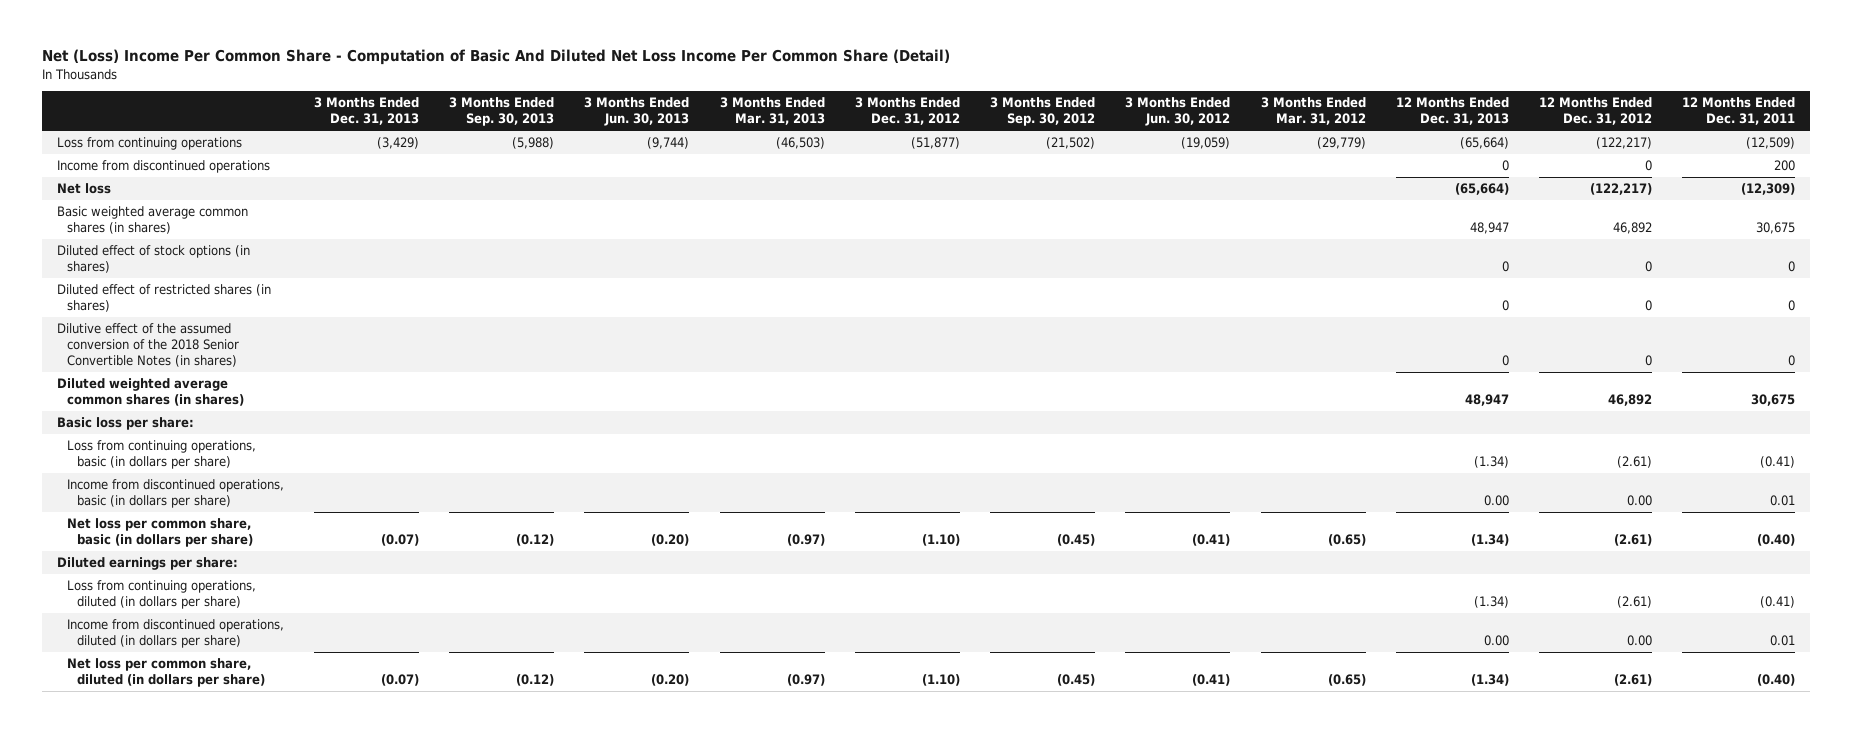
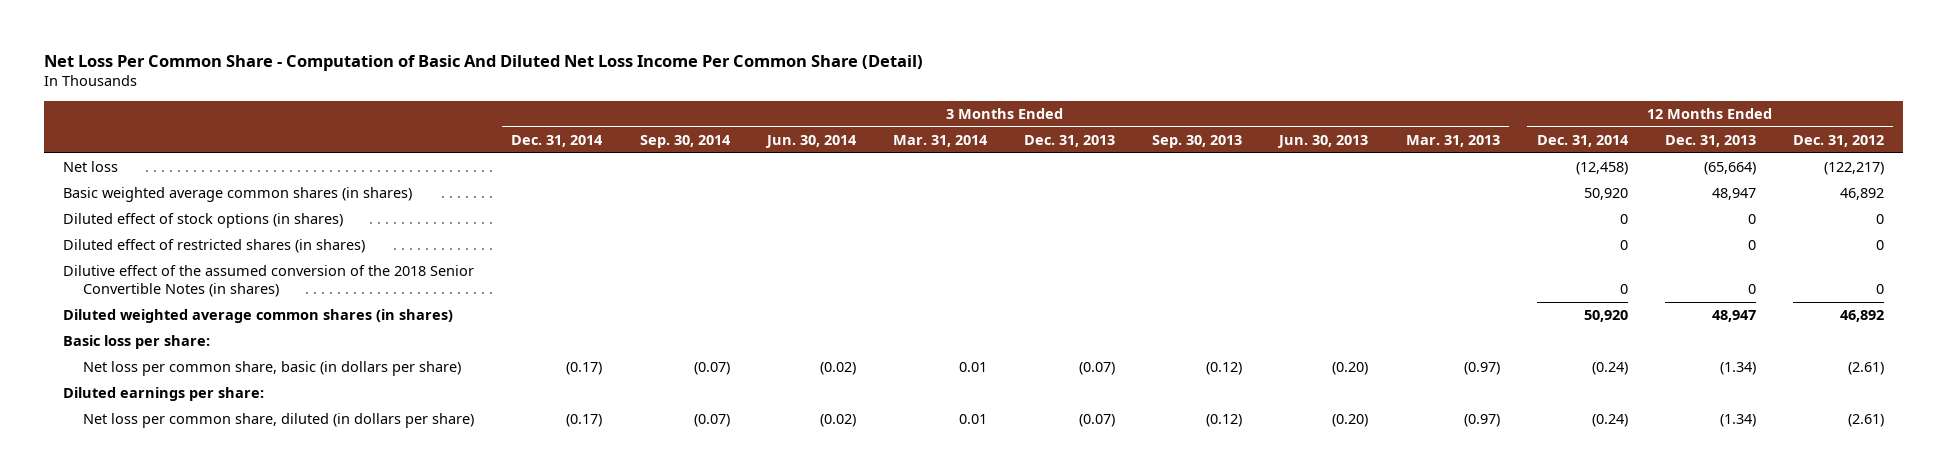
[41,49,950,66] Net (Loss) Income Per Common Share - Computation of Basic And Diluted Net Loss Income Per Common Share (Detail) -> [44,54,924,71] Net Loss Per Common Share - Computation of Basic And Diluted Net Loss Income Per Common Share (Detail)
[854,97,960,126] 3 Months Ended Dec. 31, 2012 -> none
[990,97,1096,127] 3 Months Ended Sep. 30, 2012 -> none
[1125,97,1231,127] 3 Months Ended Jun. 30, 2012 -> none
[1260,97,1366,126] 3 Months Ended Mar. 31, 2012 -> none
[1682,97,1796,126] 12 Months Ended Dec. 31, 2011 -> none
none -> [511,134,604,147] Dec. 31, 2014
none -> [639,134,731,148] Sep. 30, 2014
none -> [764,134,857,148] Jun. 30, 2014
none -> [892,134,988,147] Mar. 31, 2014
none -> [1536,134,1629,147] Dec. 31, 2014
[56,137,242,151] Loss from continuing operations -> none
[56,160,270,174] Income from discontinued operations -> none
[66,440,256,469] Loss from continuing operations, basic (in dollars per share) -> none
[66,479,284,508] Income from discontinued operations, basic (in dollars per share) -> none
[66,580,256,609] Loss from continuing operations, diluted (in dollars per share) -> none
[66,619,284,648] Income from discontinued operations, diluted (in dollars per share) -> none

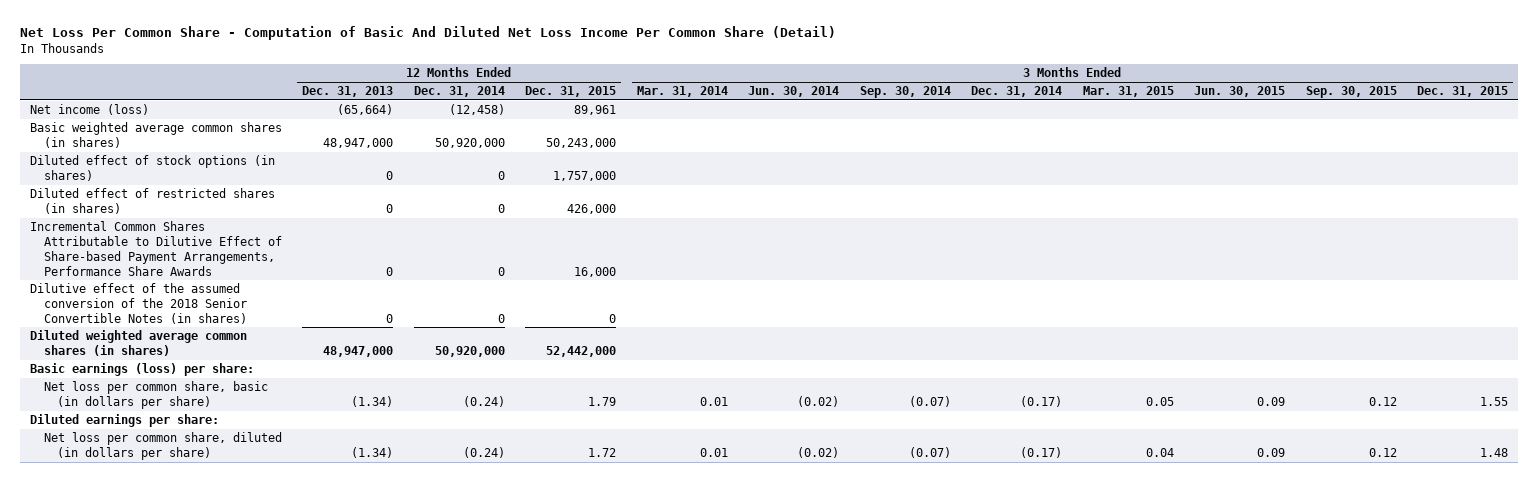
[1024,134,1116,147] Dec. 31, 2013 -> none
[1152,134,1243,148] Sep. 30, 2013 -> none
[1277,134,1369,148] Jun. 30, 2013 -> none
[1405,134,1500,147] Mar. 31, 2013 -> none
[1793,134,1885,147] Dec. 31, 2012 -> none
none -> [525,86,617,98] Dec. 31, 2015
none -> [1082,86,1174,98] Mar. 31, 2015
none -> [1194,86,1286,98] Jun. 30, 2015
none -> [1305,86,1397,99] Sep. 30, 2015
none -> [1417,86,1509,98] Dec. 31, 2015
[62,161,118,173] Net loss -> [29,104,149,116] Net income (loss)
[1583,188,1628,201] 50,920 -> [434,137,505,148] 50,920,000
[1711,188,1756,201] 48,947 -> [323,137,394,148] 48,947,000
none -> [29,221,282,276] Incremental Common Shares Attributable to Dilutive Effect of Share-based Payment Arrangements, Performance Share Awards
[1583,310,1628,323] 50,920 -> [434,345,505,357] 50,920,000
[1711,310,1756,323] 48,947 -> [323,345,394,357] 48,947,000
[62,335,210,350] Basic loss per share: -> [29,363,254,377] Basic earnings (loss) per share:

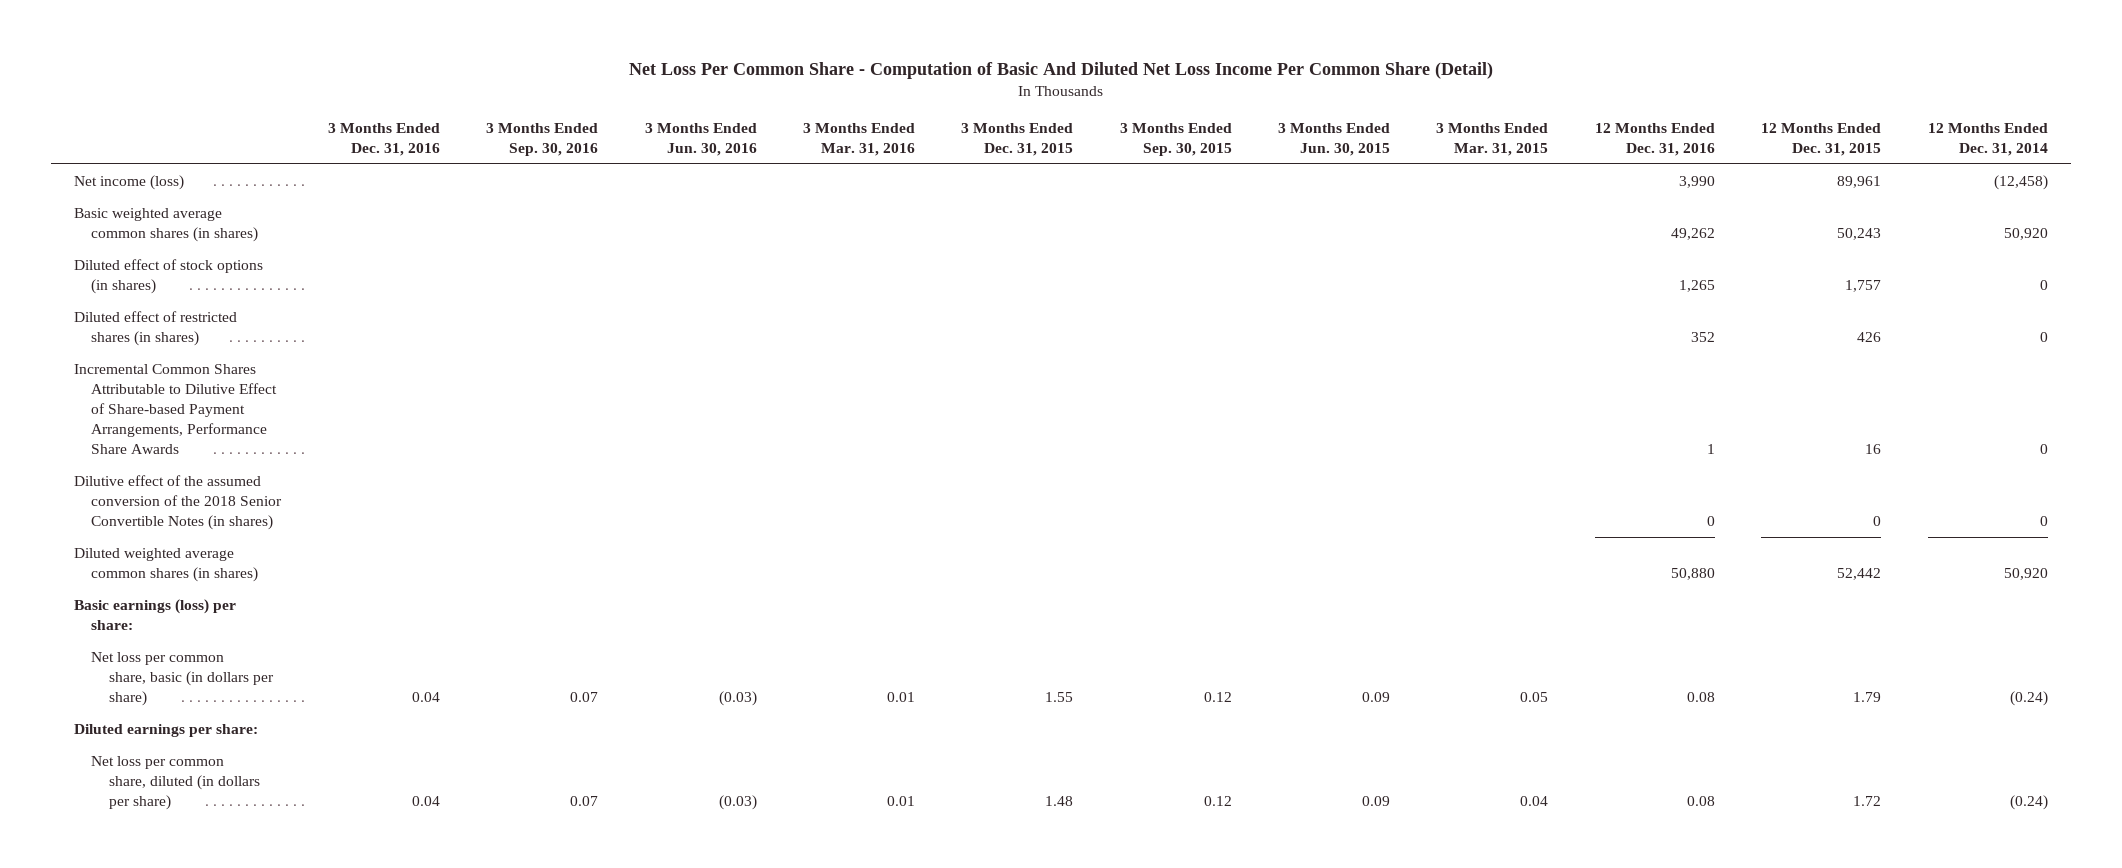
[302,86,394,98] Dec. 31, 2013 -> none
[636,86,728,98] Mar. 31, 2014 -> none
[748,86,840,98] Jun. 30, 2014 -> none
[859,86,951,99] Sep. 30, 2014 -> none
[971,86,1063,98] Dec. 31, 2014 -> none
none -> [327,122,440,156] 3 Months Ended Dec. 31, 2016
none -> [486,122,599,156] 3 Months Ended Sep. 30, 2016
none -> [644,122,757,156] 3 Months Ended Jun. 30, 2016
none -> [802,122,915,156] 3 Months Ended Mar. 31, 2016
none -> [1594,122,1715,156] 12 Months Ended Dec. 31, 2016
[434,137,505,148] 50,920,000 -> [2003,228,2048,241] 50,920
[546,137,617,148] 50,243,000 -> [1837,228,1882,241] 50,243
[553,170,617,181] 1,757,000 -> [1845,280,1882,293] 1,757
[567,203,617,214] 426,000 -> [1857,332,1882,343] 426
[574,266,617,277] 16,000 -> [1865,444,1882,455] 16
[434,345,505,357] 50,920,000 -> [2003,568,2048,581] 50,920
[546,345,617,357] 52,442,000 -> [1837,568,1882,581] 52,442

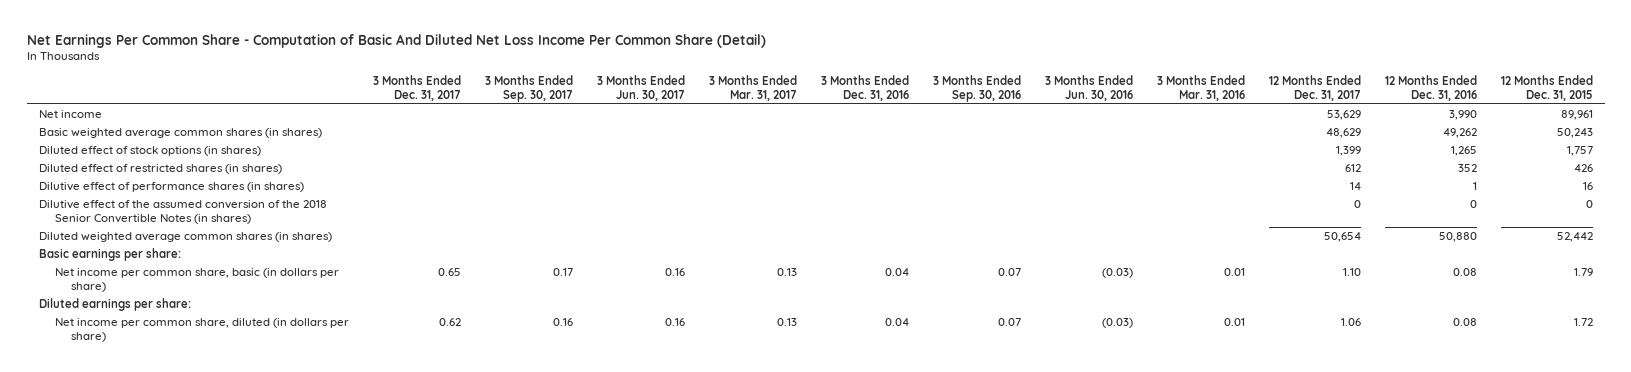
[628,62,1493,80] Net Loss Per Common Share - Computation of Basic And Diluted Net Loss Income Per Common Share (Detail) -> [26,33,766,48] Net Earnings Per Common Share - Computation of Basic And Diluted Net Loss Income Per Common Share (Detail)
[961,122,1074,156] 3 Months Ended Dec. 31, 2015 -> none
[1119,122,1232,156] 3 Months Ended Sep. 30, 2015 -> none
[1278,122,1391,156] 3 Months Ended Jun. 30, 2015 -> none
[1436,122,1549,156] 3 Months Ended Mar. 31, 2015 -> none
[1927,122,2048,156] 12 Months Ended Dec. 31, 2014 -> none
none -> [372,74,461,102] 3 Months Ended Dec. 31, 2017
none -> [484,74,573,103] 3 Months Ended Sep. 30, 2017
none -> [596,74,685,102] 3 Months Ended Jun. 30, 2017
none -> [708,74,797,102] 3 Months Ended Mar. 31, 2017
none -> [1268,74,1361,102] 12 Months Ended Dec. 31, 2017
[74,174,185,190] Net income (loss) -> [38,109,102,118] Net income
[74,363,278,455] Incremental Common Shares Attributable to Dilutive Effect of Share-based Payment Arrangements, Performance Share Awards -> [38,181,304,192] Dilutive effect of performance shares (in shares)
[74,598,237,631] Basic earnings (loss) per share: -> [38,247,181,261] Basic earnings per share:
[91,651,274,707] Net loss per common share, basic (in dollars per share) -> [54,267,339,293] Net income per common share, basic (in dollars per share)
[91,755,260,811] Net loss per common share, diluted (in dollars per share) -> [54,317,349,343] Net income per common share, diluted (in dollars per share)

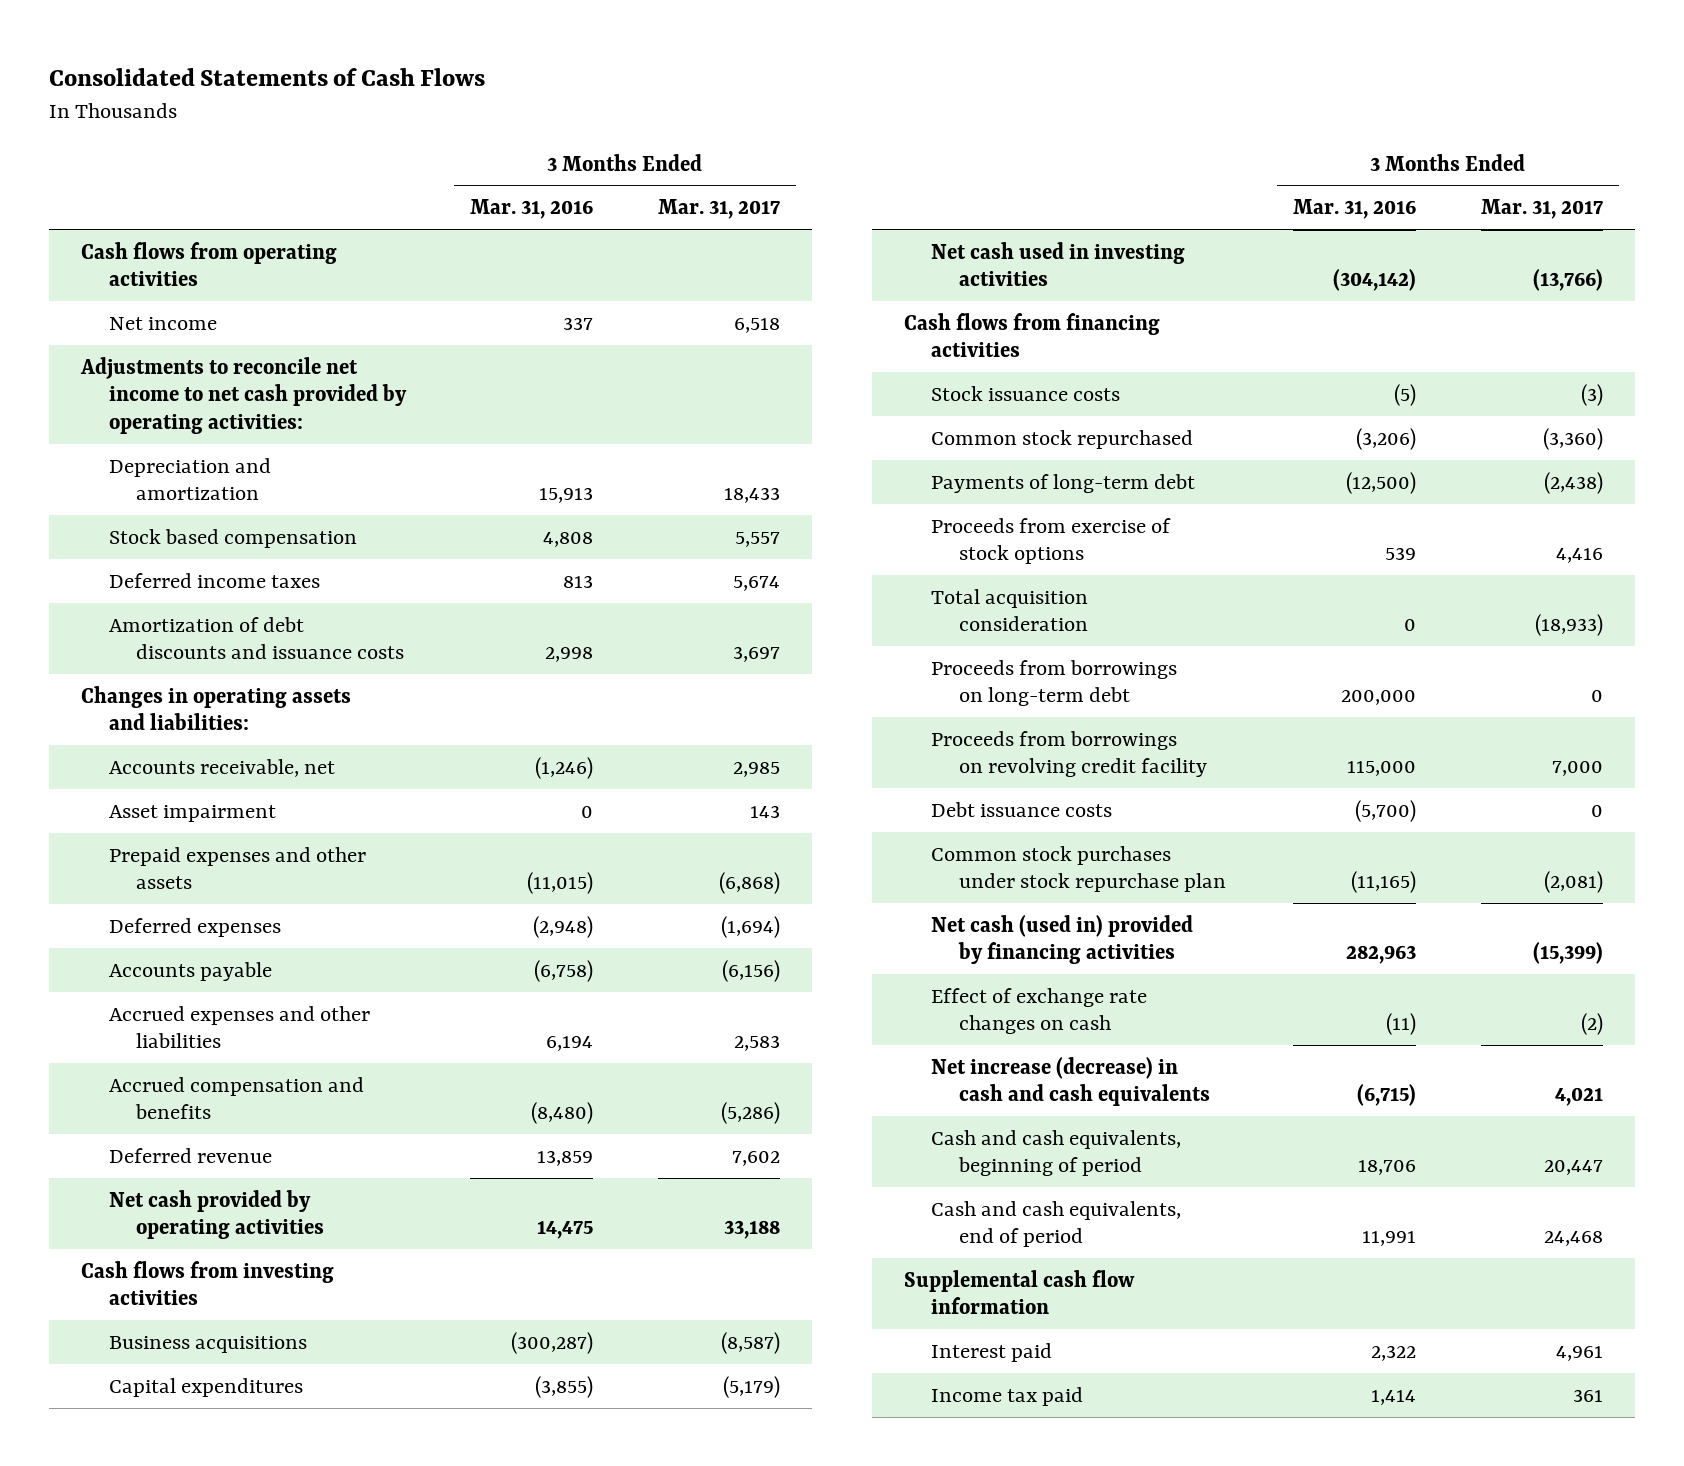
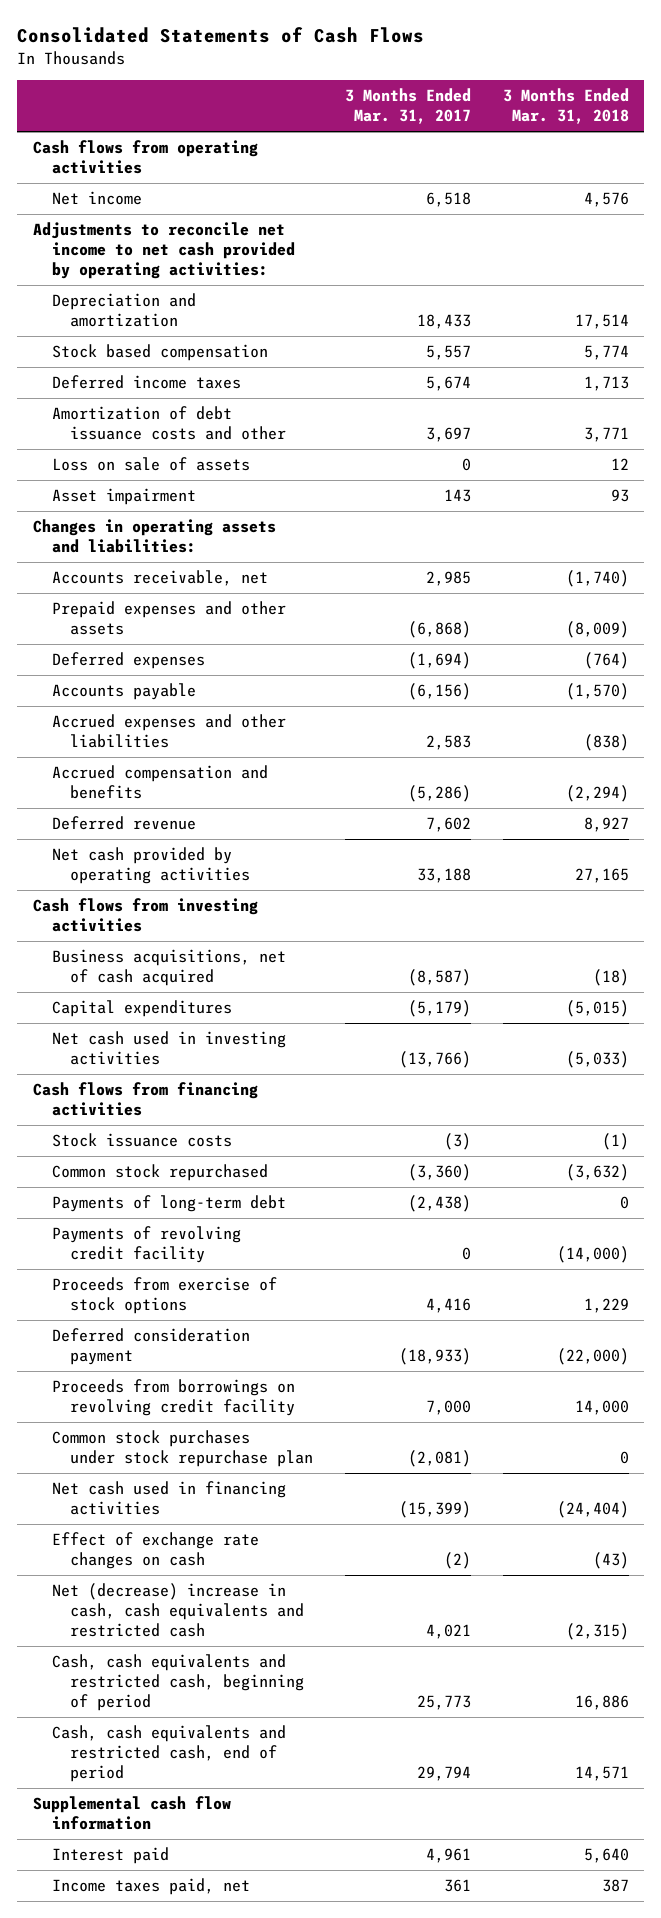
[470,199,594,220] Mar. 31, 2016 -> none
none -> [502,88,629,125] 3 Months Ended Mar. 31, 2018
[108,616,405,660] Amortization of debt discounts and issuance costs -> [51,406,287,441] Amortization of debt issuance costs and other
none -> [51,457,250,472] Loss on sale of assets
[108,804,276,822] Asset impairment -> [51,488,196,506] Asset impairment
[108,1335,307,1353] Business acquisitions -> [51,949,286,987] Business acquisitions, net of cash acquired
none -> [51,1226,241,1264] Payments of revolving credit facility
[931,659,1178,707] Proceeds from borrowings on long-term debt -> none
[931,588,1089,632] Total acquisition consideration -> [51,1328,250,1366] Deferred consideration payment
[931,801,1113,817] Debt issuance costs -> none
[931,914,1194,965] Net cash (used in) provided by financing activities -> [51,1481,286,1516] Net cash used in financing activities
[931,1056,1210,1107] Net increase (decrease) in cash and cash equivalents -> [51,1583,305,1638] Net (decrease) increase in cash, cash equivalents and restricted cash
[931,1129,1182,1177] Cash and cash equivalents, beginning of period -> [51,1654,305,1712] Cash, cash equivalents and restricted cash, beginning of period
[1543,1160,1603,1176] 20,447 -> [416,1695,471,1711] 25,773
[931,1200,1182,1248] Cash and cash equivalents, end of period -> [51,1725,286,1783] Cash, cash equivalents and restricted cash, end of period
[1543,1231,1603,1247] 24,468 -> [416,1766,471,1782] 29,794
[931,1386,1084,1406] Income tax paid -> [51,1878,250,1896] Income taxes paid, net

